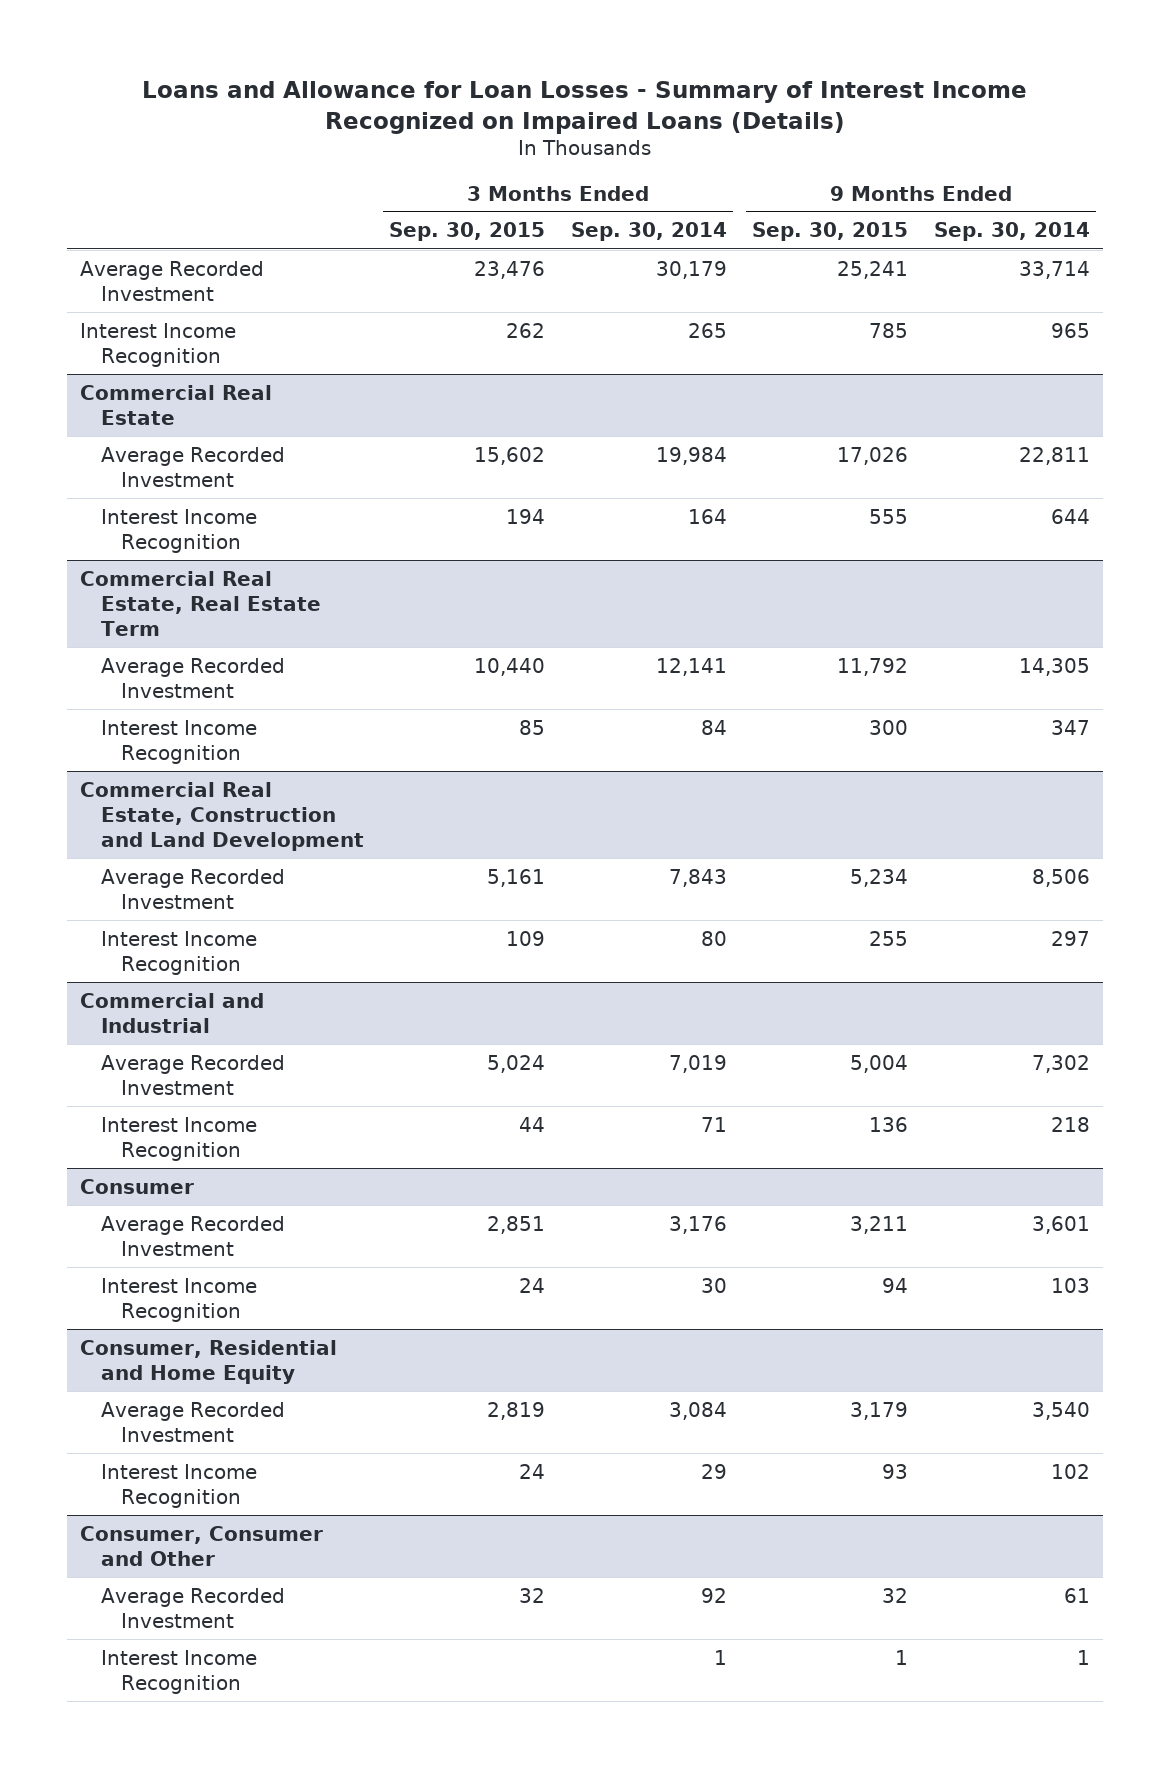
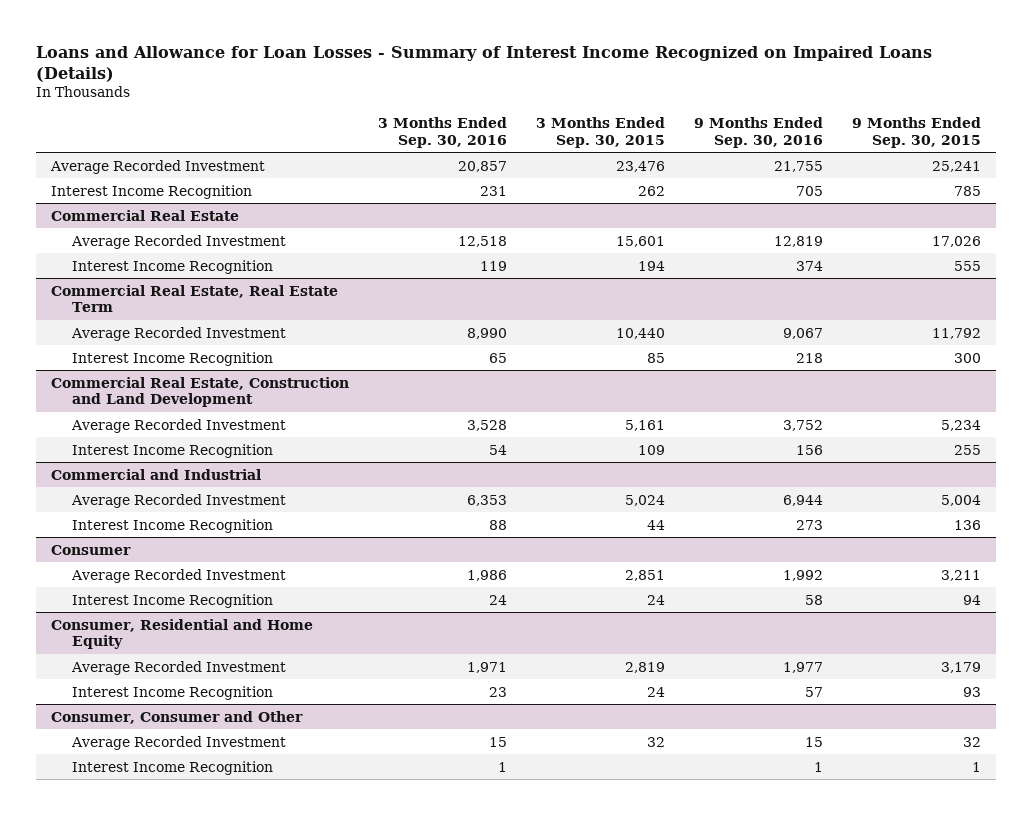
[570,222,727,242] Sep. 30, 2014 -> none
[933,222,1090,242] Sep. 30, 2014 -> none
none -> [377,117,507,148] 3 Months Ended Sep. 30, 2016
none -> [693,117,823,148] 9 Months Ended Sep. 30, 2016
[474,446,546,465] 15,602 -> [615,235,665,247] 15,601

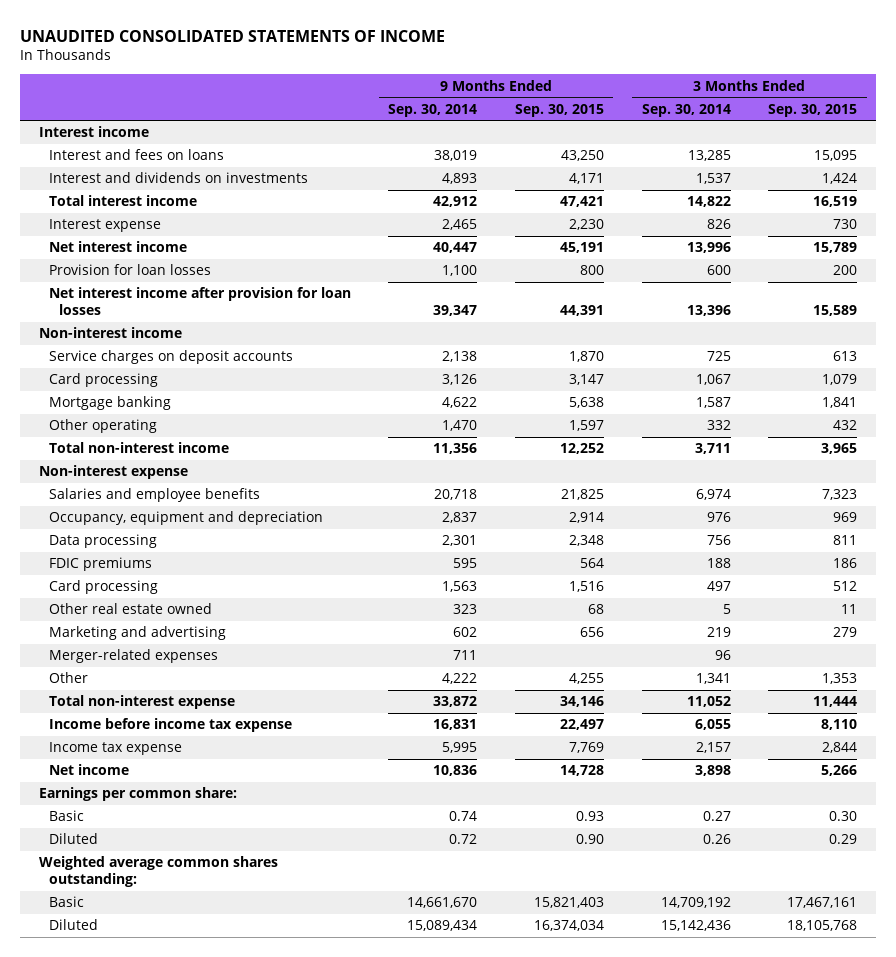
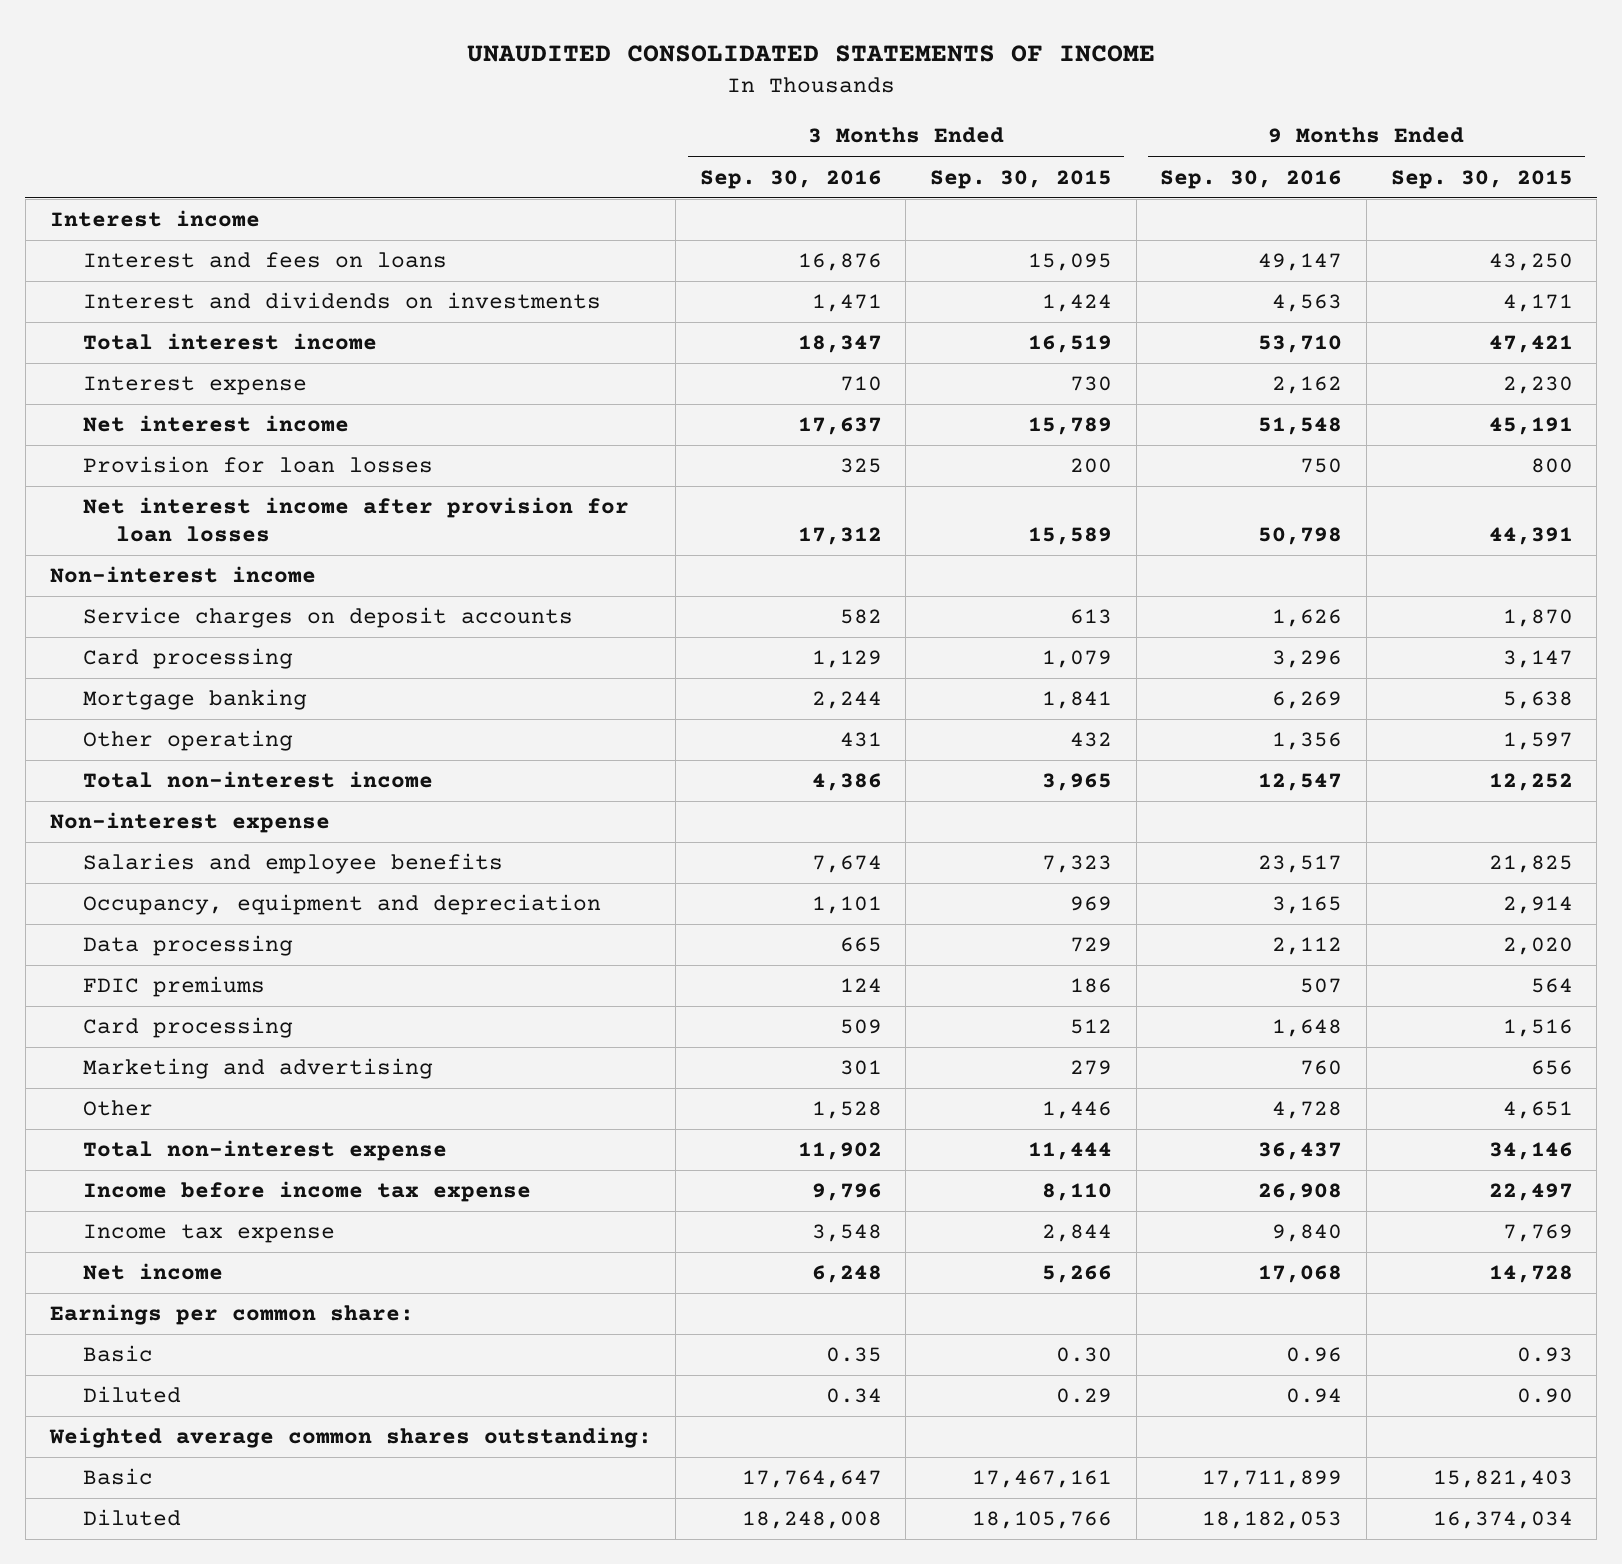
[388,103,478,117] Sep. 30, 2014 -> none
[641,103,731,117] Sep. 30, 2014 -> none
none -> [699,169,882,189] Sep. 30, 2016
none -> [1160,169,1343,189] Sep. 30, 2016
[568,535,604,547] 2,348 -> [1502,937,1573,956] 2,020
[833,535,858,546] 811 -> [1070,937,1113,953] 729
[48,603,212,615] Other real estate owned -> none
[48,649,218,664] Merger-related expenses -> none
[568,673,604,685] 4,255 -> [1502,1101,1573,1120] 4,651
[822,673,858,685] 1,353 -> [1042,1101,1113,1120] 1,446
[787,920,858,932] 18,105,768 -> [972,1511,1113,1530] 18,105,766

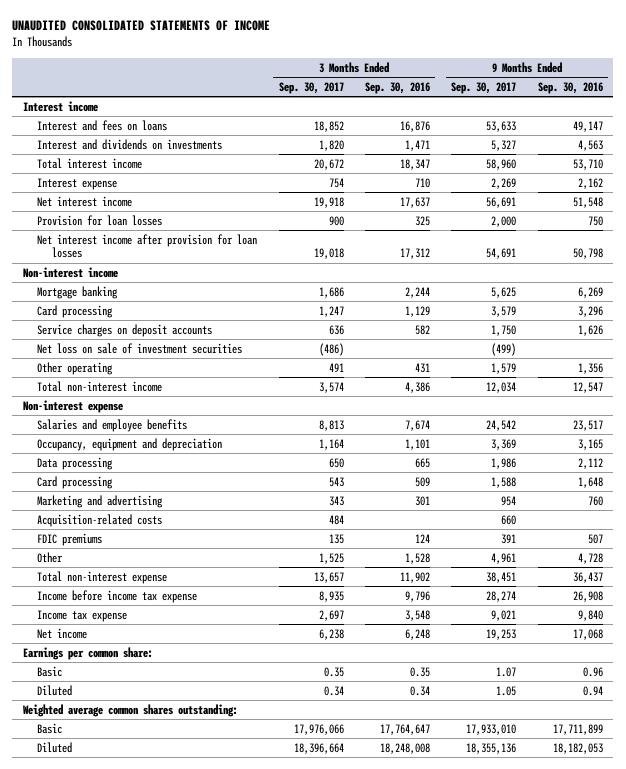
[930,169,1113,189] Sep. 30, 2015 -> none
[1390,169,1573,189] Sep. 30, 2015 -> none
none -> [278,81,344,94] Sep. 30, 2017
none -> [451,81,517,94] Sep. 30, 2017
[82,648,293,670] Card processing -> [37,304,114,318] Card processing
[82,607,573,629] Service charges on deposit accounts -> [37,323,213,337] Service charges on deposit accounts
none -> [37,342,243,354] Net loss on sale of investment securities
none -> [37,513,163,527] Acquisition-related costs
[82,976,265,998] FDIC premiums -> [37,532,103,546] FDIC premiums

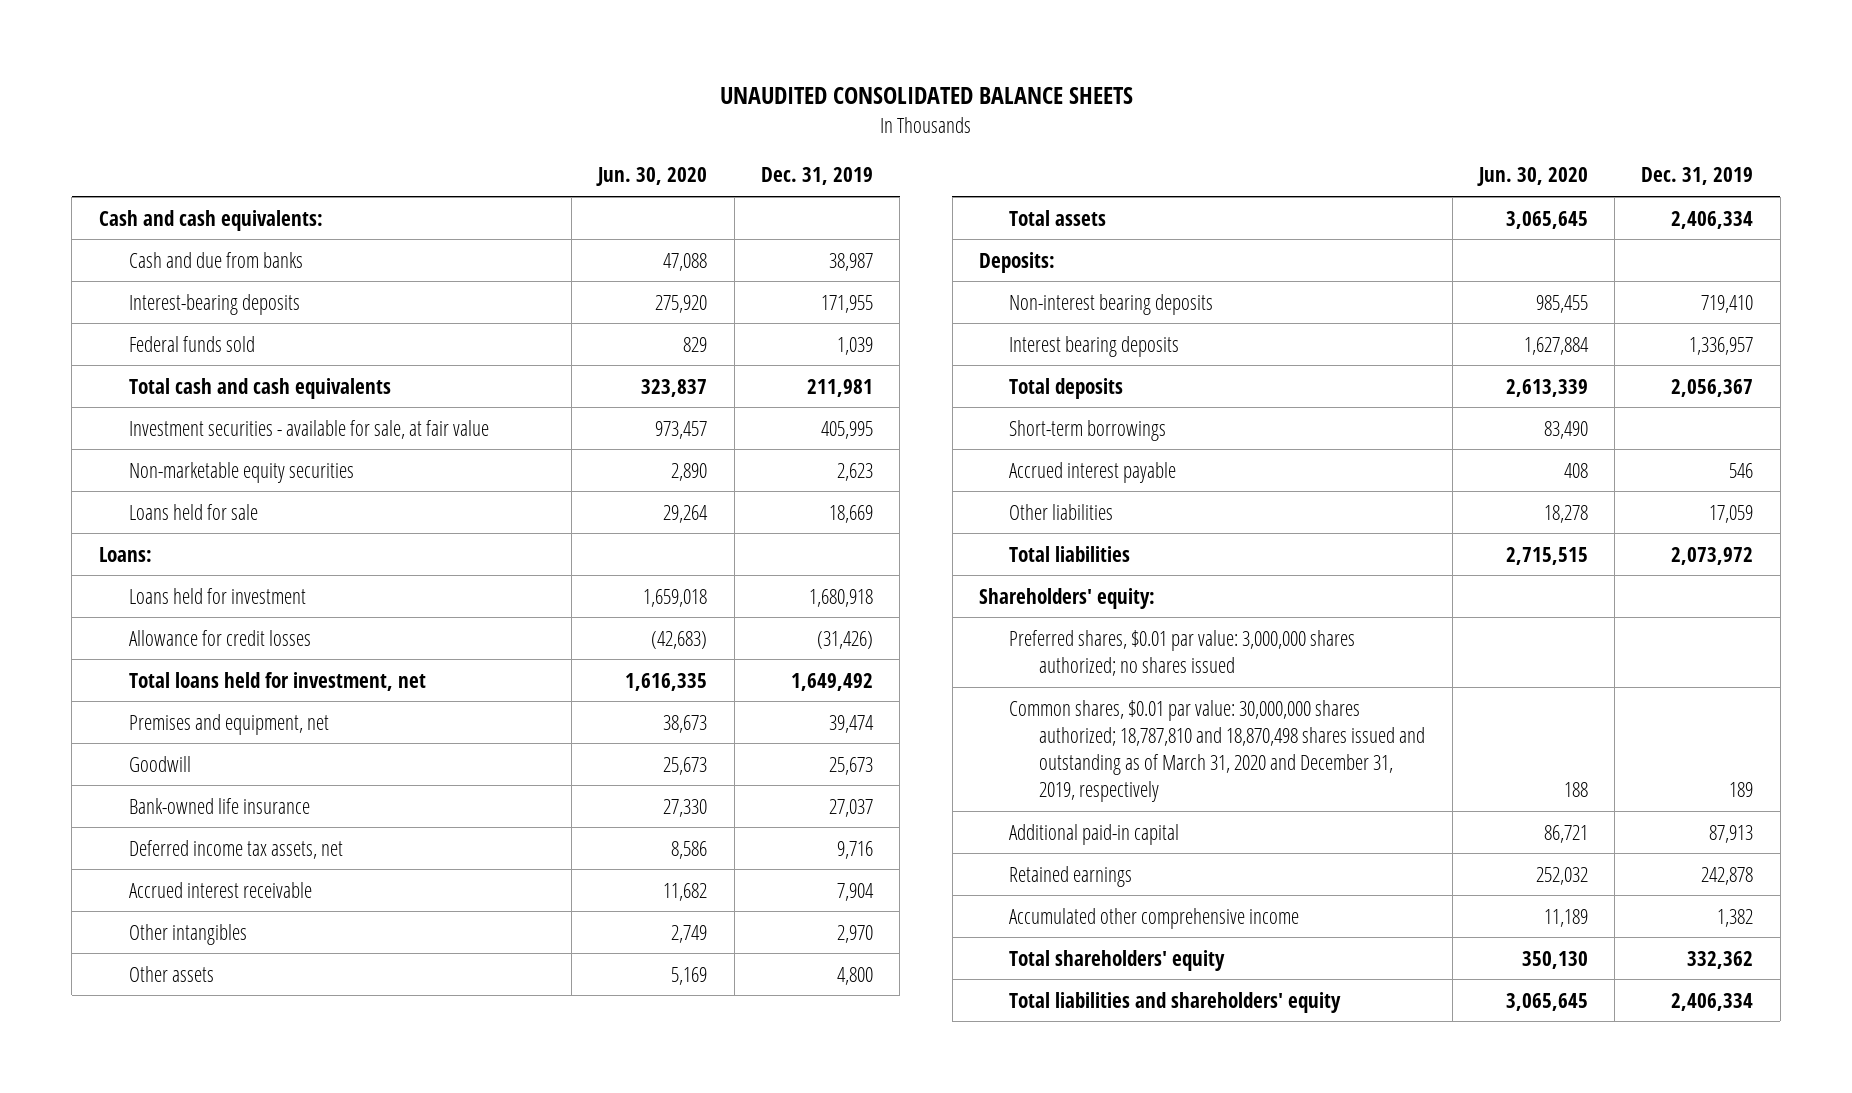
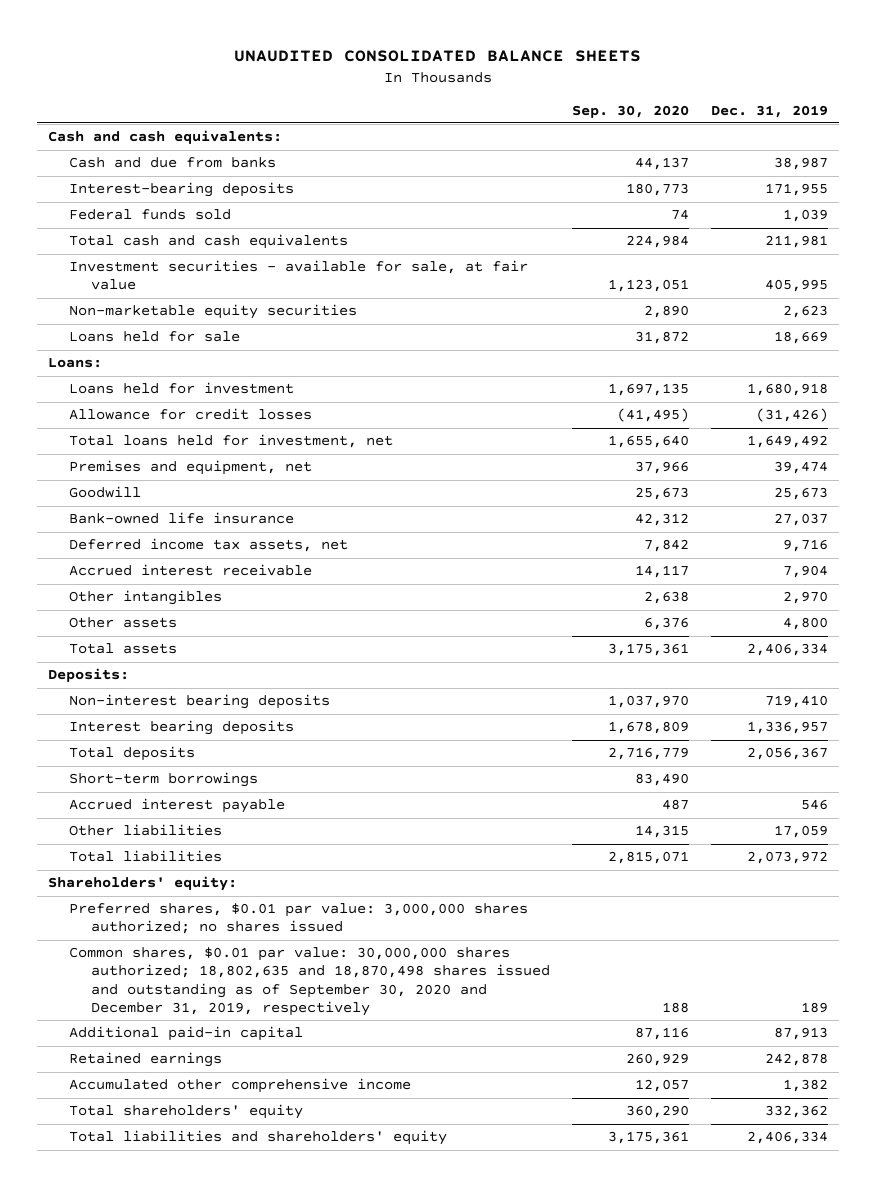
[596,167,708,187] Jun. 30, 2020 -> none
none -> [571,104,689,118] Sep. 30, 2020
[1009,699,1426,803] Common shares, $0.01 par value: 30,000,000 shares authorized; 18,787,810 and 18,870,498 shares issued and outstanding as of March 31, 2020 and December 31, 2019, respectively -> [69,947,550,1016] Common shares, $0.01 par value: 30,000,000 shares authorized; 18,802,635 and 18,870,498 shares issued and outstanding as of September 30, 2020 and December 31, 2019, respectively

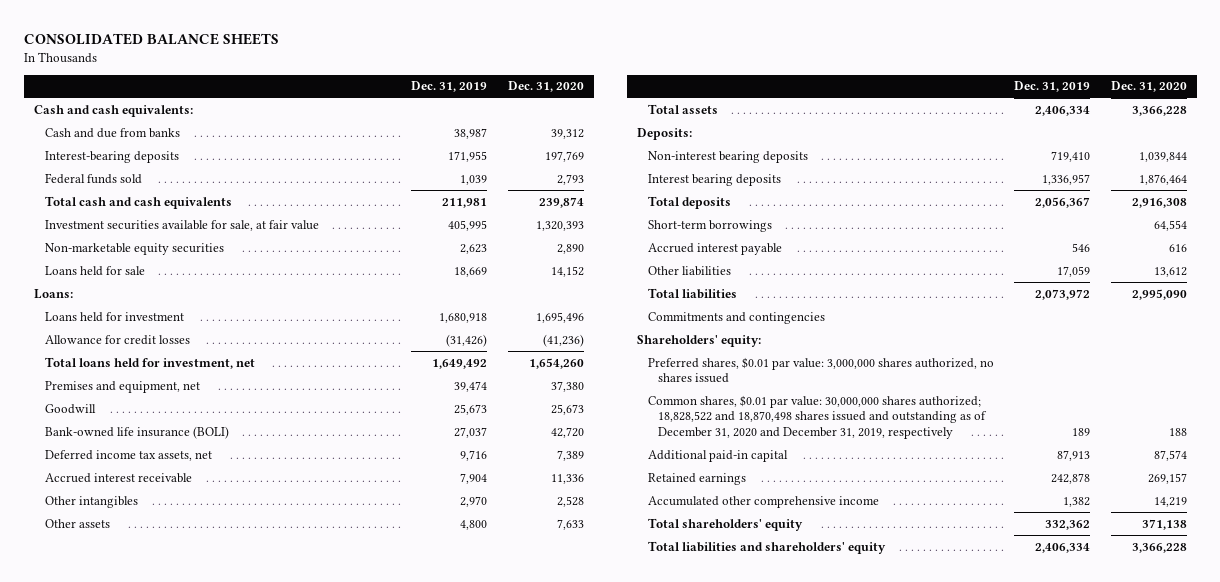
[233,49,641,62] UNAUDITED CONSOLIDATED BALANCE SHEETS -> [23,32,279,45] CONSOLIDATED BALANCE SHEETS
[571,104,689,118] Sep. 30, 2020 -> none
none -> [507,81,584,93] Dec. 31, 2020
[69,260,529,291] Investment securities - available for sale, at fair value -> [44,219,319,231] Investment securities available for sale, at fair value
[69,512,295,525] Bank-owned life insurance -> [44,425,229,439] Bank-owned life insurance (BOLI)
none -> [647,311,825,324] Commitments and contingencies
[69,903,529,935] Preferred shares, $0.01 par value: 3,000,000 shares authorized; no shares issued -> [647,356,994,384] Preferred shares, $0.01 par value: 3,000,000 shares authorized, no shares issued
[69,947,550,1016] Common shares, $0.01 par value: 30,000,000 shares authorized; 18,802,635 and 18,870,498 shares issued and outstanding as of September 30, 2020 and December 31, 2019, respectively -> [647,394,988,439] Common shares, $0.01 par value: 30,000,000 shares authorized; 18,828,522 and 18,870,498 shares issued and outstanding as of December 31, 2020 and December 31, 2019, respectively

